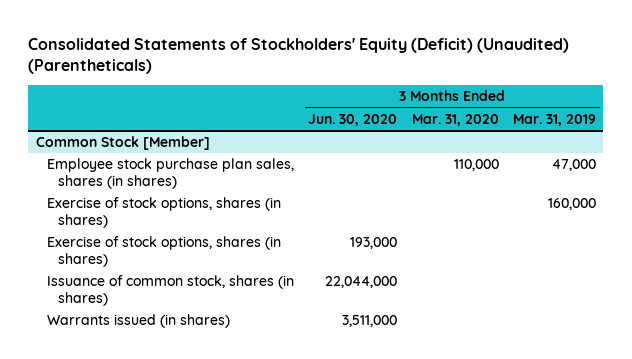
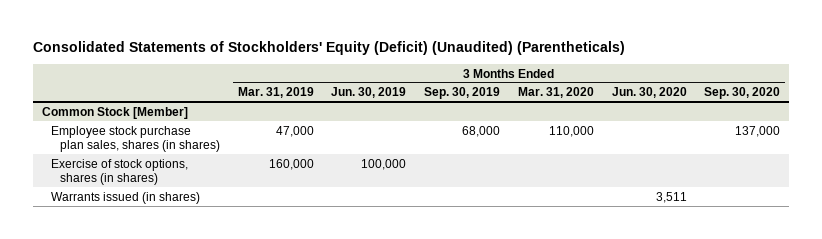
none -> [331,87,407,99] Jun. 30, 2019
none -> [424,87,501,100] Sep. 30, 2019
none -> [704,87,781,100] Sep. 30, 2020
[46,236,281,267] Exercise of stock options, shares (in shares) -> none
[46,275,294,306] Issuance of common stock, shares (in shares) -> none
[342,315,398,328] 3,511,000 -> [655,191,687,203] 3,511

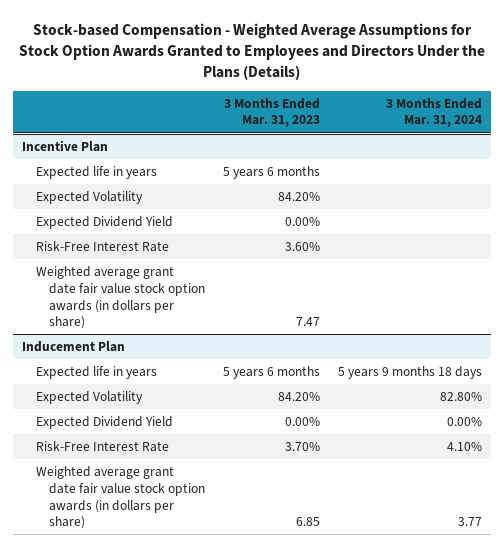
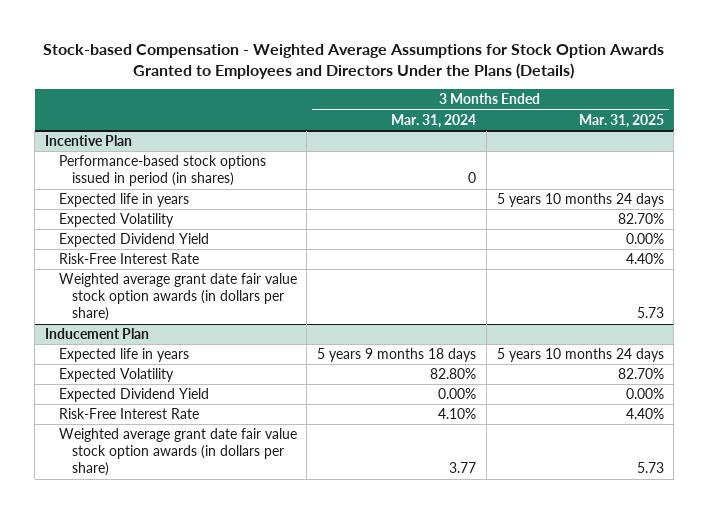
[223,97,320,128] 3 Months Ended Mar. 31, 2023 -> none
none -> [578,113,664,128] Mar. 31, 2025
none -> [58,155,266,187] Performance-based stock options issued in period (in shares)

